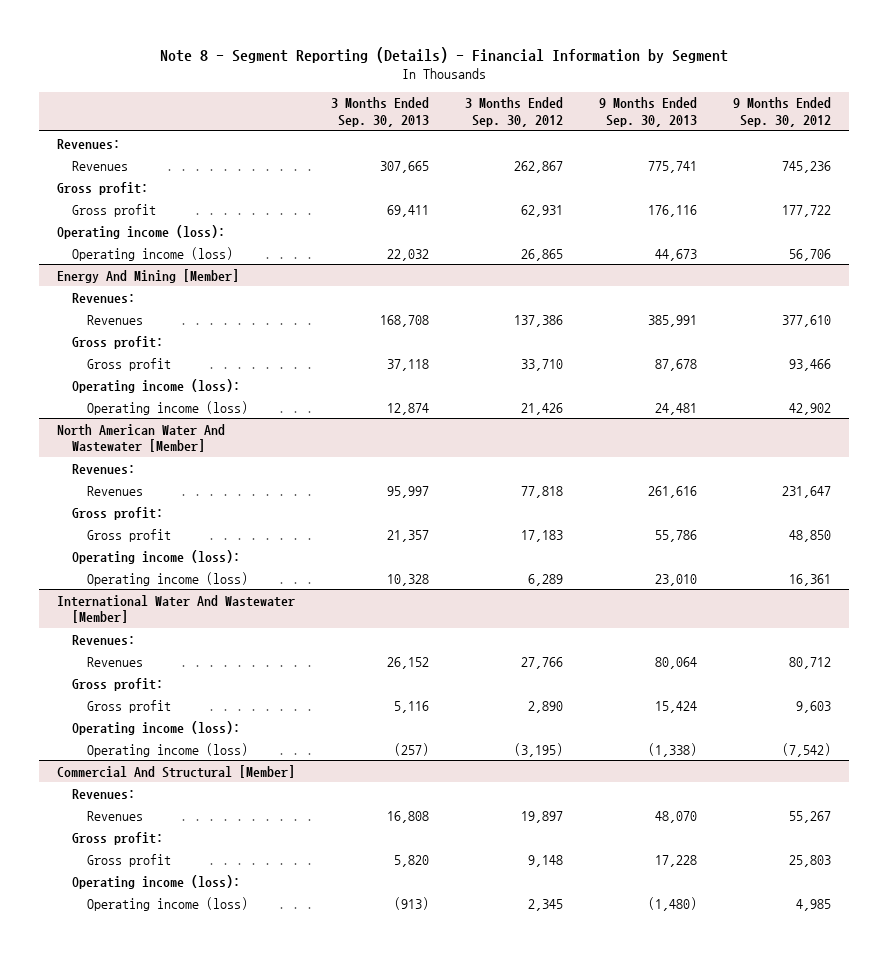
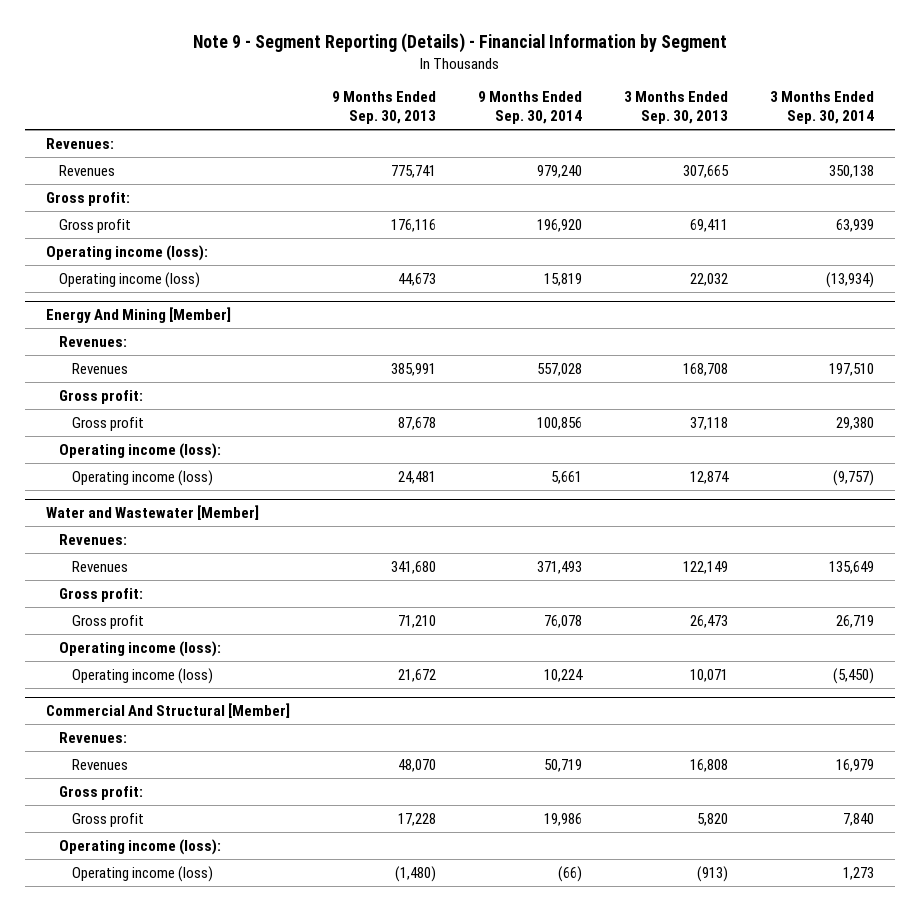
[160,47,729,64] Note 8 - Segment Reporting (Details) - Financial Information by Segment -> [192,33,727,54] Note 9 - Segment Reporting (Details) - Financial Information by Segment
[465,97,564,127] 3 Months Ended Sep. 30, 2012 -> none
[732,97,831,127] 9 Months Ended Sep. 30, 2012 -> none
none -> [477,91,582,124] 9 Months Ended Sep. 30, 2014
none -> [769,91,874,124] 3 Months Ended Sep. 30, 2014
[57,423,226,453] North American Water And Wastewater [Member] -> none
[72,463,136,474] Revenues: -> none
[87,485,144,496] Revenues -> none
[72,506,164,520] Gross profit: -> none
[87,528,172,542] Gross profit -> none
[72,549,241,564] Operating income (loss): -> none
[87,571,249,586] Operating income (loss) -> none
[57,594,296,624] International Water And Wastewater [Member] -> [46,505,260,521] Water and Wastewater [Member]
[387,656,430,669] 26,152 -> [682,560,728,574] 122,149
[654,656,697,669] 80,064 -> [390,560,436,574] 341,680
[394,700,430,713] 5,116 -> [689,614,728,628] 26,473
[654,700,697,713] 15,424 -> [397,614,436,628] 71,210
[394,742,430,756] (257) -> [689,668,728,682] 10,071
[647,742,697,757] (1,338) -> [397,668,436,682] 21,672

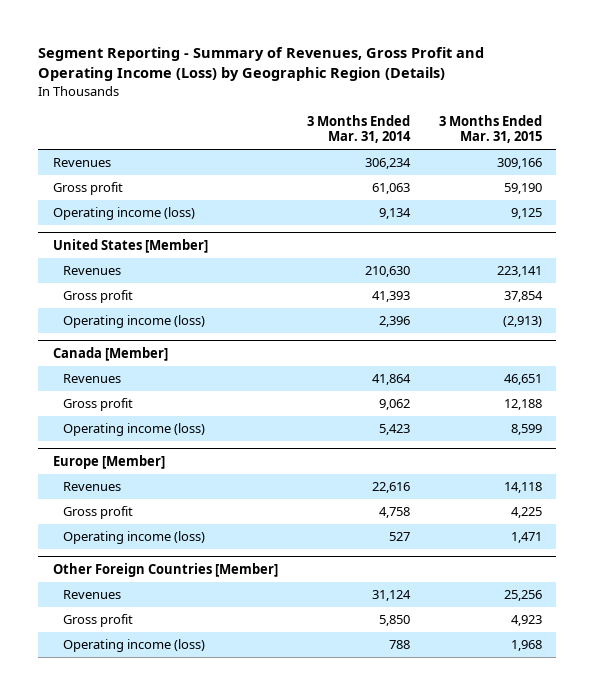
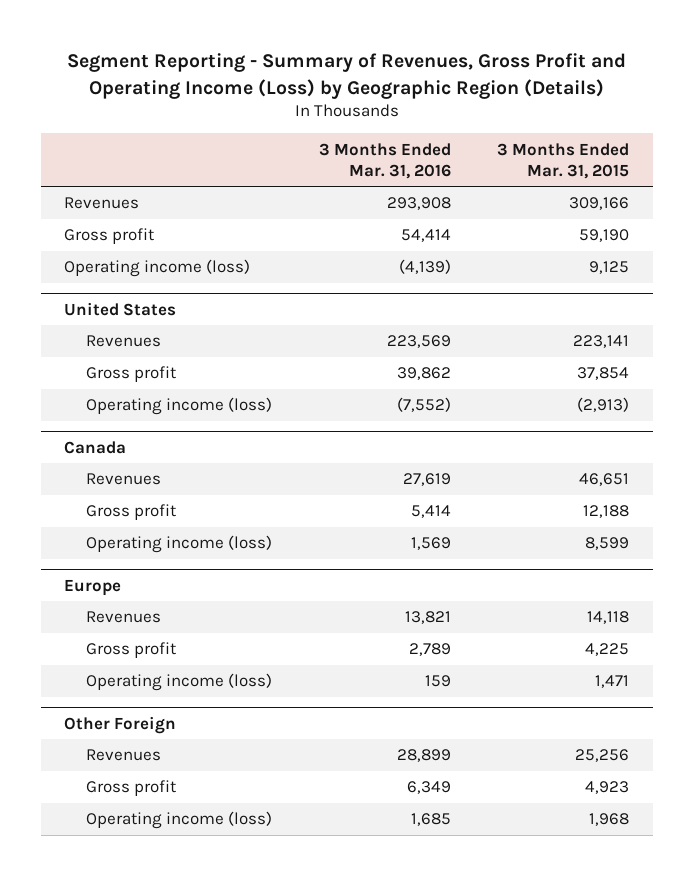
[306,114,411,144] 3 Months Ended Mar. 31, 2014 -> none
none -> [318,142,451,179] 3 Months Ended Mar. 31, 2016
[52,238,208,253] United States [Member] -> [64,301,177,316] United States
[52,346,168,361] Canada [Member] -> [64,440,127,454] Canada
[52,454,165,469] Europe [Member] -> [64,578,122,596] Europe
[52,562,278,577] Other Foreign Countries [Member] -> [64,715,177,734] Other Foreign

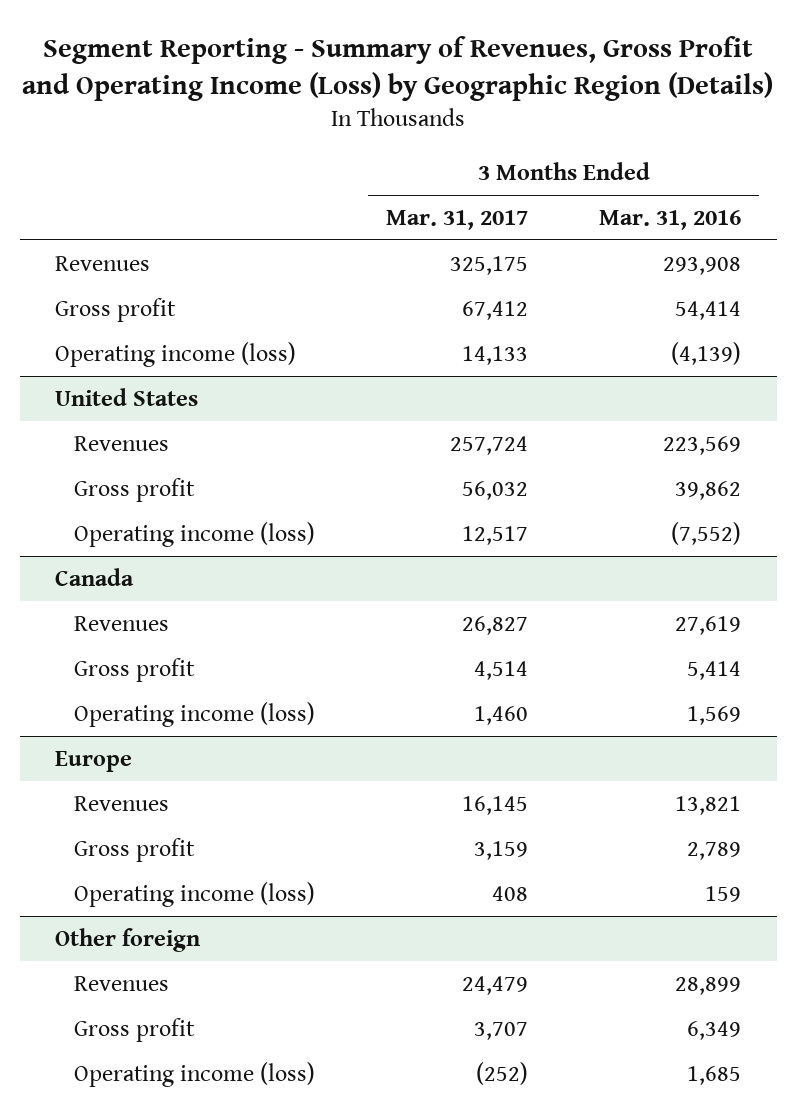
[497,142,630,179] 3 Months Ended Mar. 31, 2015 -> none
none -> [386,209,529,230] Mar. 31, 2017
[64,715,177,734] Other Foreign -> [55,927,201,952] Other foreign

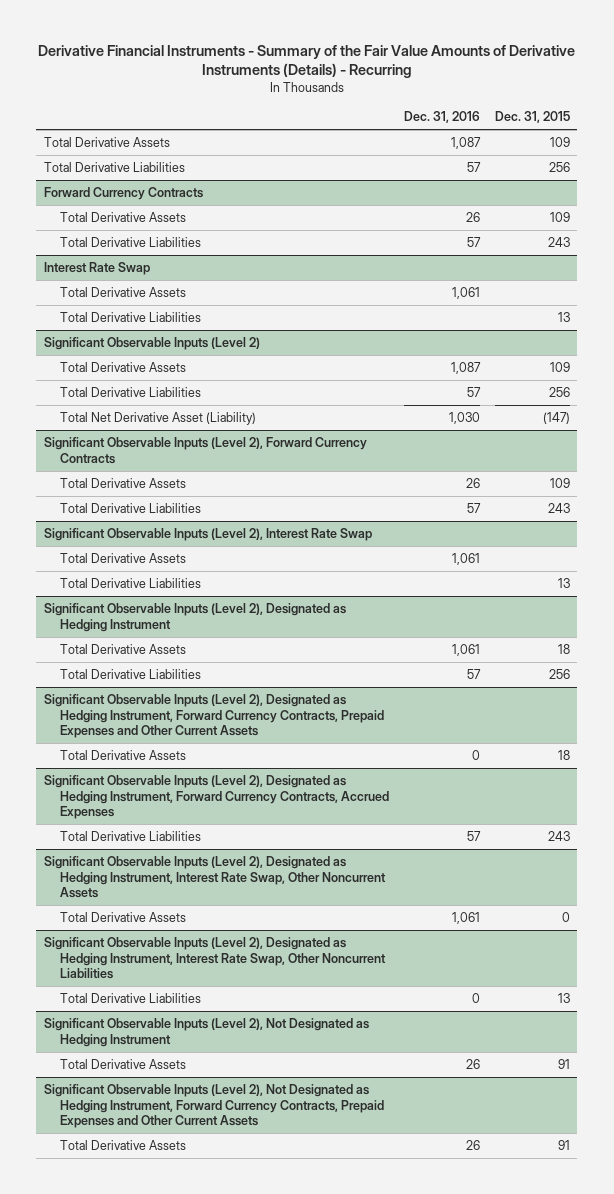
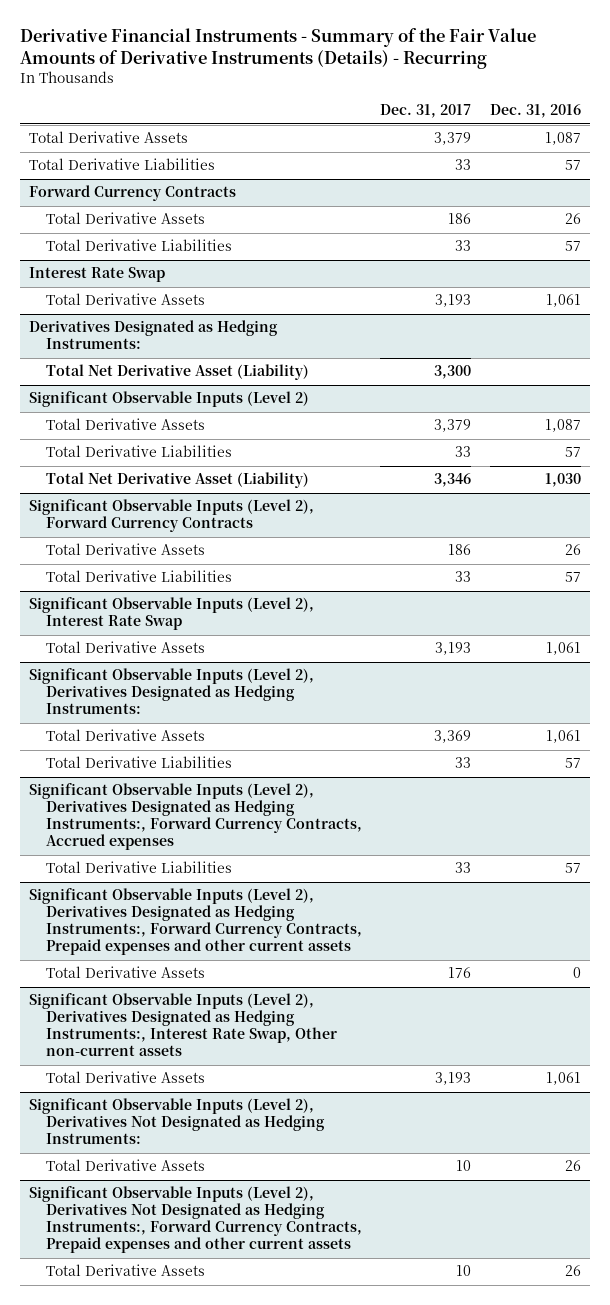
[494,111,570,124] Dec. 31, 2015 -> none
none -> [380,104,472,119] Dec. 31, 2017
[59,312,201,323] Total Derivative Liabilities -> none
none -> [28,320,278,350] Derivatives Designated as Hedging Instruments:
none -> [45,364,309,381] Total Net Derivative Asset (Liability)
[59,578,201,589] Total Derivative Liabilities -> none
[43,603,346,632] Significant Observable Inputs (Level 2), Designated as Hedging Instrument -> [28,668,314,715] Significant Observable Inputs (Level 2), Derivatives Designated as Hedging Instruments:
[43,694,384,739] Significant Observable Inputs (Level 2), Designated as Hedging Instrument, Forward Currency Contracts, Prepaid Expenses and Other Current Assets -> none
[59,750,186,761] Total Derivative Assets -> none
[43,775,389,820] Significant Observable Inputs (Level 2), Designated as Hedging Instrument, Forward Currency Contracts, Accrued Expenses -> [28,783,362,851] Significant Observable Inputs (Level 2), Derivatives Designated as Hedging Instruments:, Forward Currency Contracts, Accrued expenses
none -> [28,888,362,956] Significant Observable Inputs (Level 2), Derivatives Designated as Hedging Instruments:, Forward Currency Contracts, Prepaid expenses and other current assets
none -> [45,966,205,979] Total Derivative Assets
[43,856,386,899] Significant Observable Inputs (Level 2), Designated as Hedging Instrument, Interest Rate Swap, Other Noncurrent Assets -> [28,993,337,1057] Significant Observable Inputs (Level 2), Derivatives Designated as Hedging Instruments:, Interest Rate Swap, Other non-current assets
[43,937,386,980] Significant Observable Inputs (Level 2), Designated as Hedging Instrument, Interest Rate Swap, Other Noncurrent Liabilities -> none
[59,993,201,1004] Total Derivative Liabilities -> none
[43,1018,369,1047] Significant Observable Inputs (Level 2), Not Designated as Hedging Instrument -> [28,1098,325,1145] Significant Observable Inputs (Level 2), Derivatives Not Designated as Hedging Instruments:
[43,1084,384,1129] Significant Observable Inputs (Level 2), Not Designated as Hedging Instrument, Forward Currency Contracts, Prepaid Expenses and Other Current Assets -> [28,1186,362,1254] Significant Observable Inputs (Level 2), Derivatives Not Designated as Hedging Instruments:, Forward Currency Contracts, Prepaid expenses and other current assets

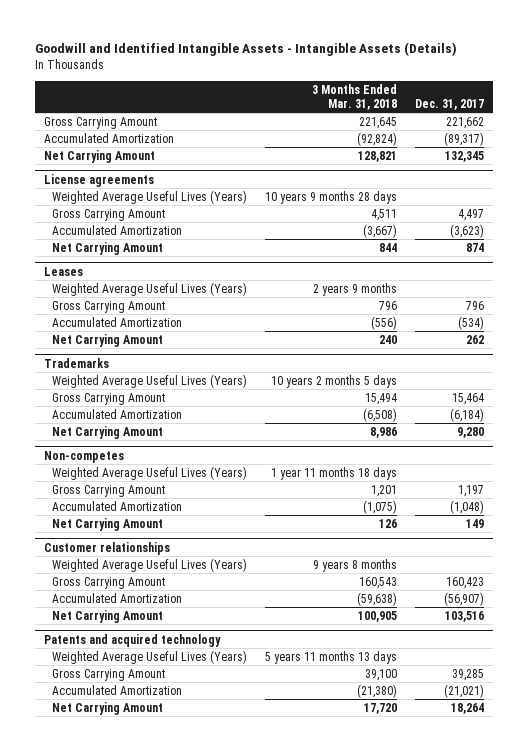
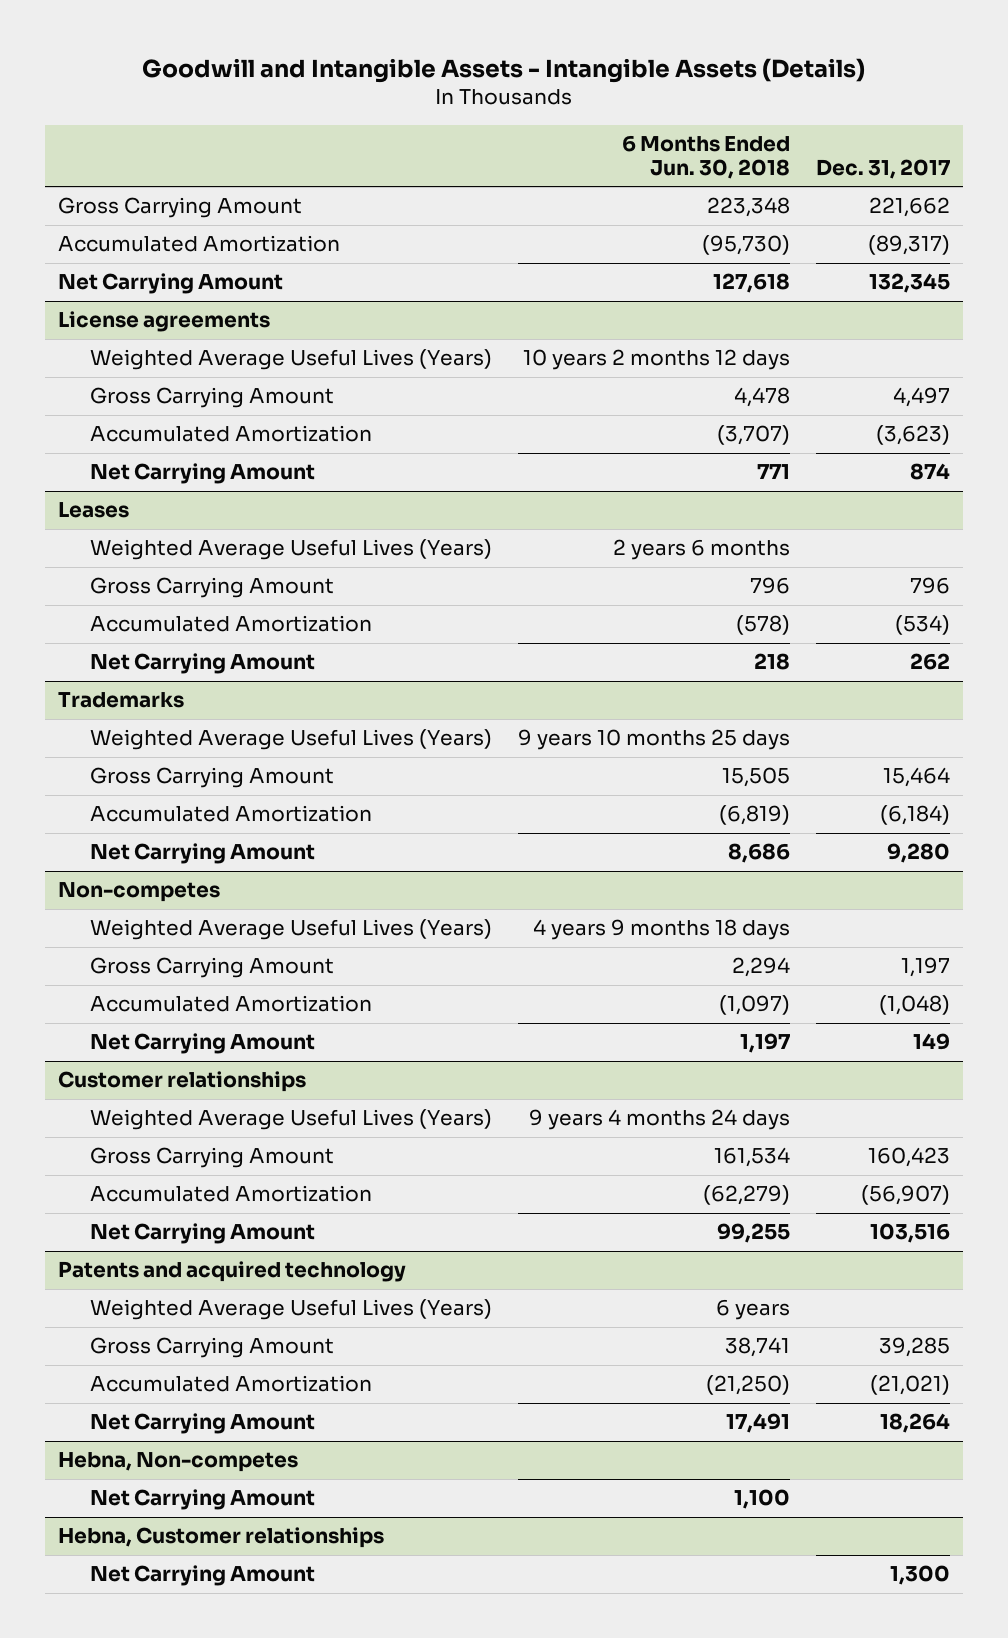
[34,42,457,57] Goodwill and Identified Intangible Assets - Intangible Assets (Details) -> [141,57,865,83] Goodwill and Intangible Assets - Intangible Assets (Details)
[312,83,398,110] 3 Months Ended Mar. 31, 2018 -> none
none -> [622,135,791,179] 6 Months Ended Jun. 30, 2018
none -> [57,1452,298,1473] Hebna, Non-competes
none -> [90,1489,316,1511] Net Carrying Amount
none -> [57,1527,384,1549] Hebna, Customer relationships
none -> [90,1565,316,1587] Net Carrying Amount

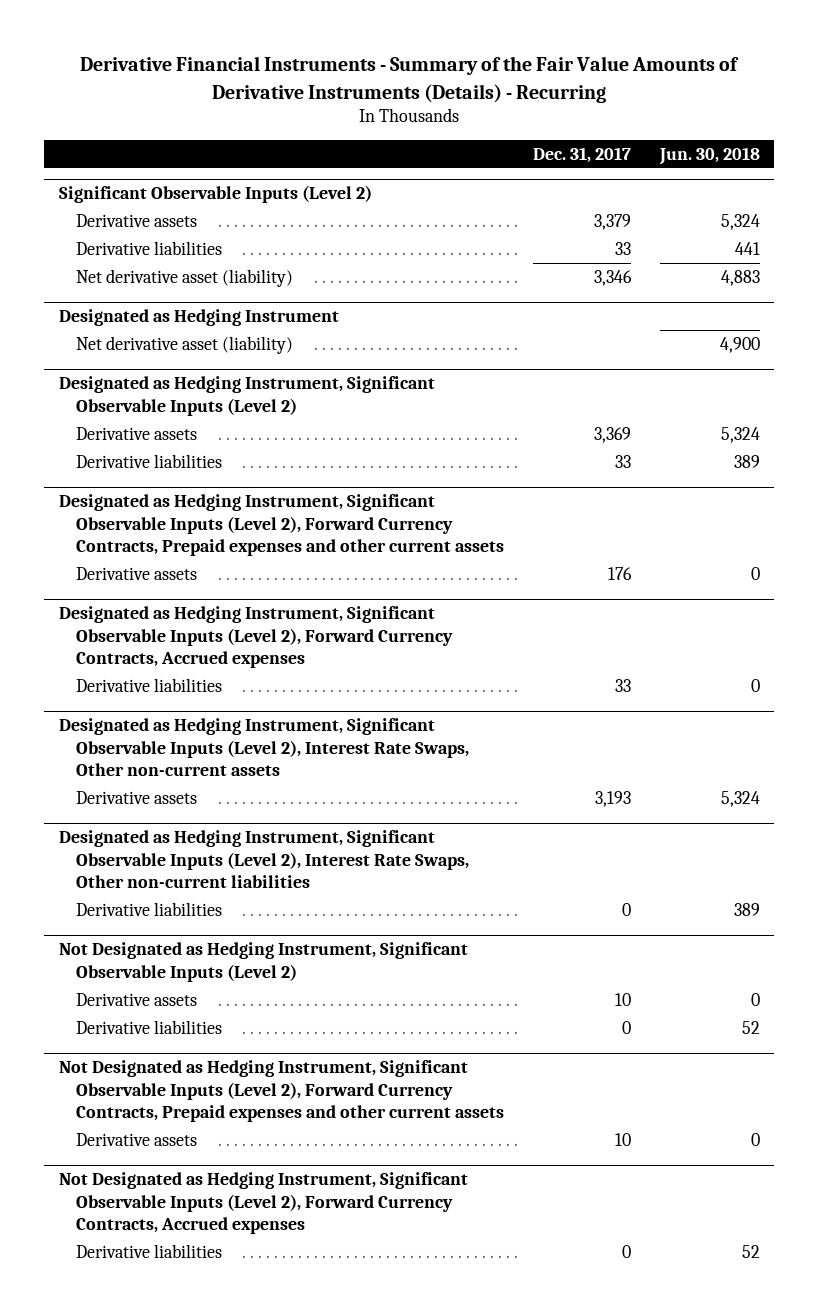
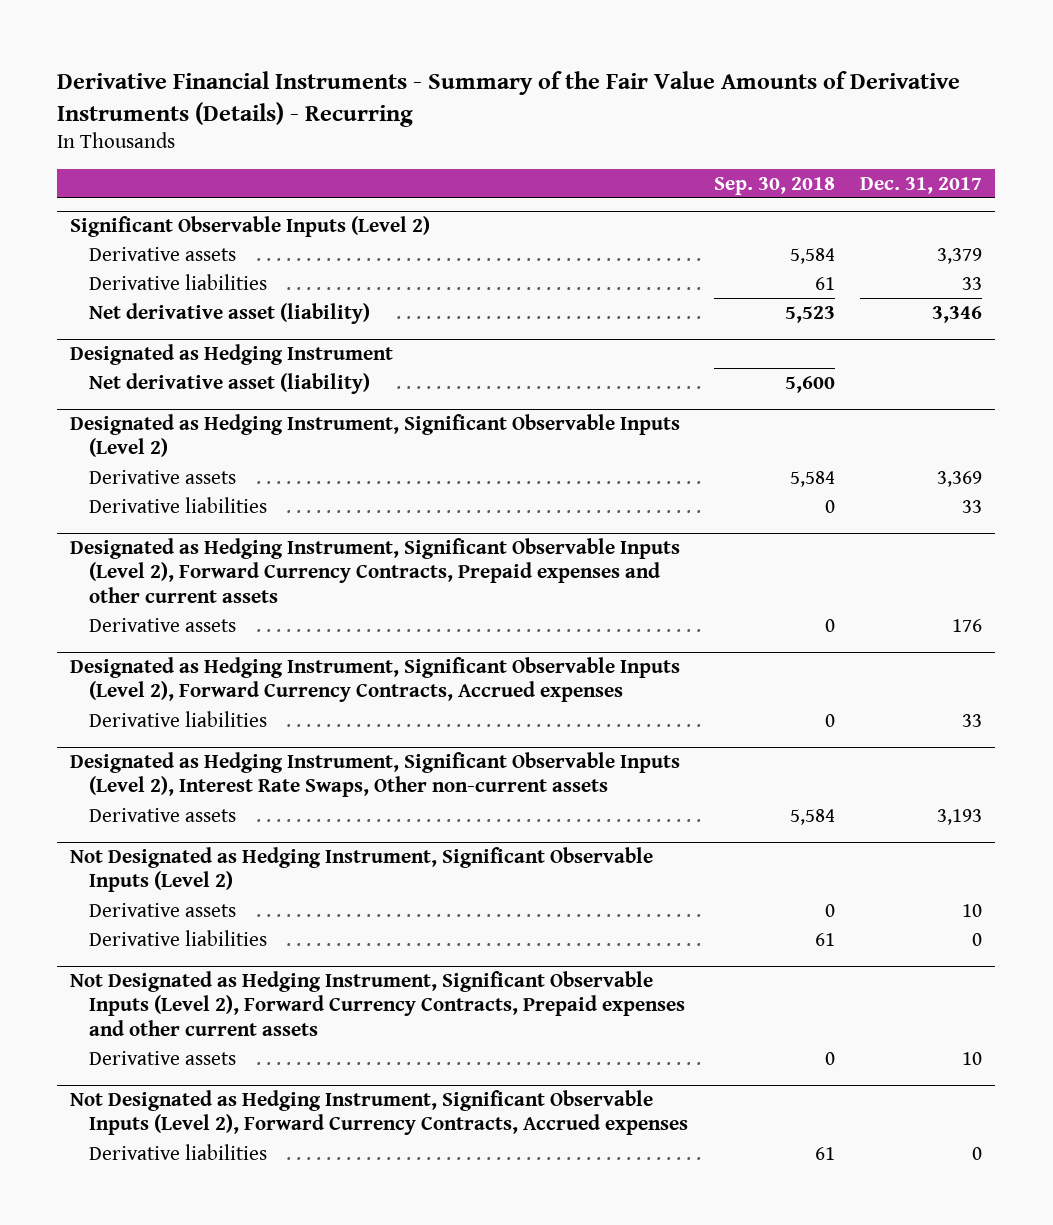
[658,146,760,165] Jun. 30, 2018 -> none
none -> [713,176,835,195] Sep. 30, 2018
[58,830,470,889] Designated as Hedging Instrument, Significant Observable Inputs (Level 2), Interest Rate Swaps, Other non-current liabilities -> none
[76,901,223,916] Derivative liabilities -> none

